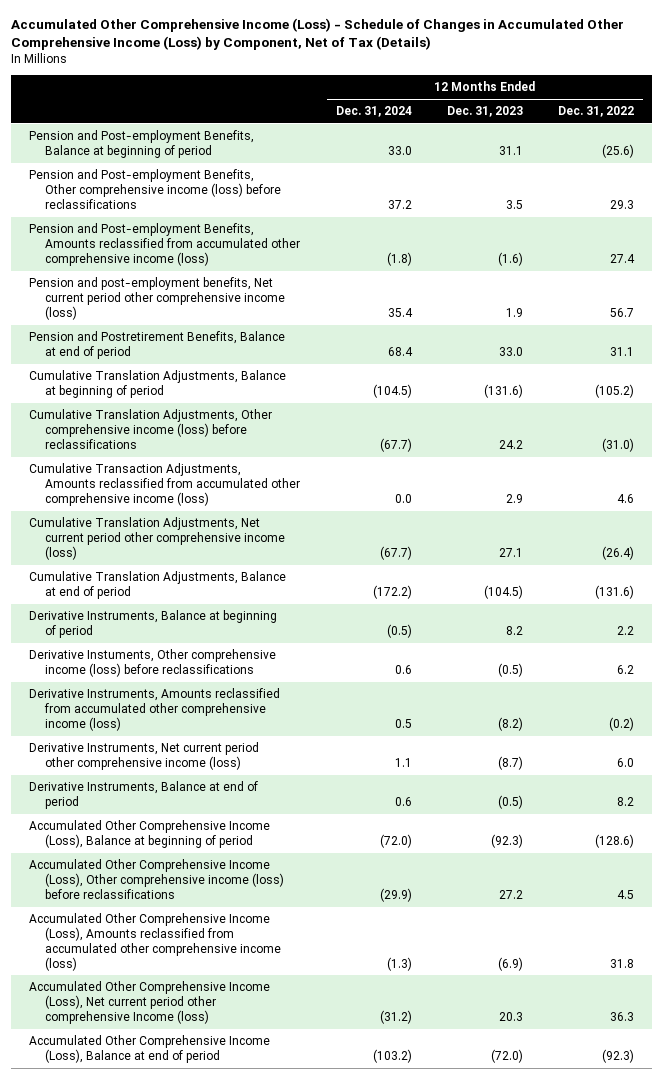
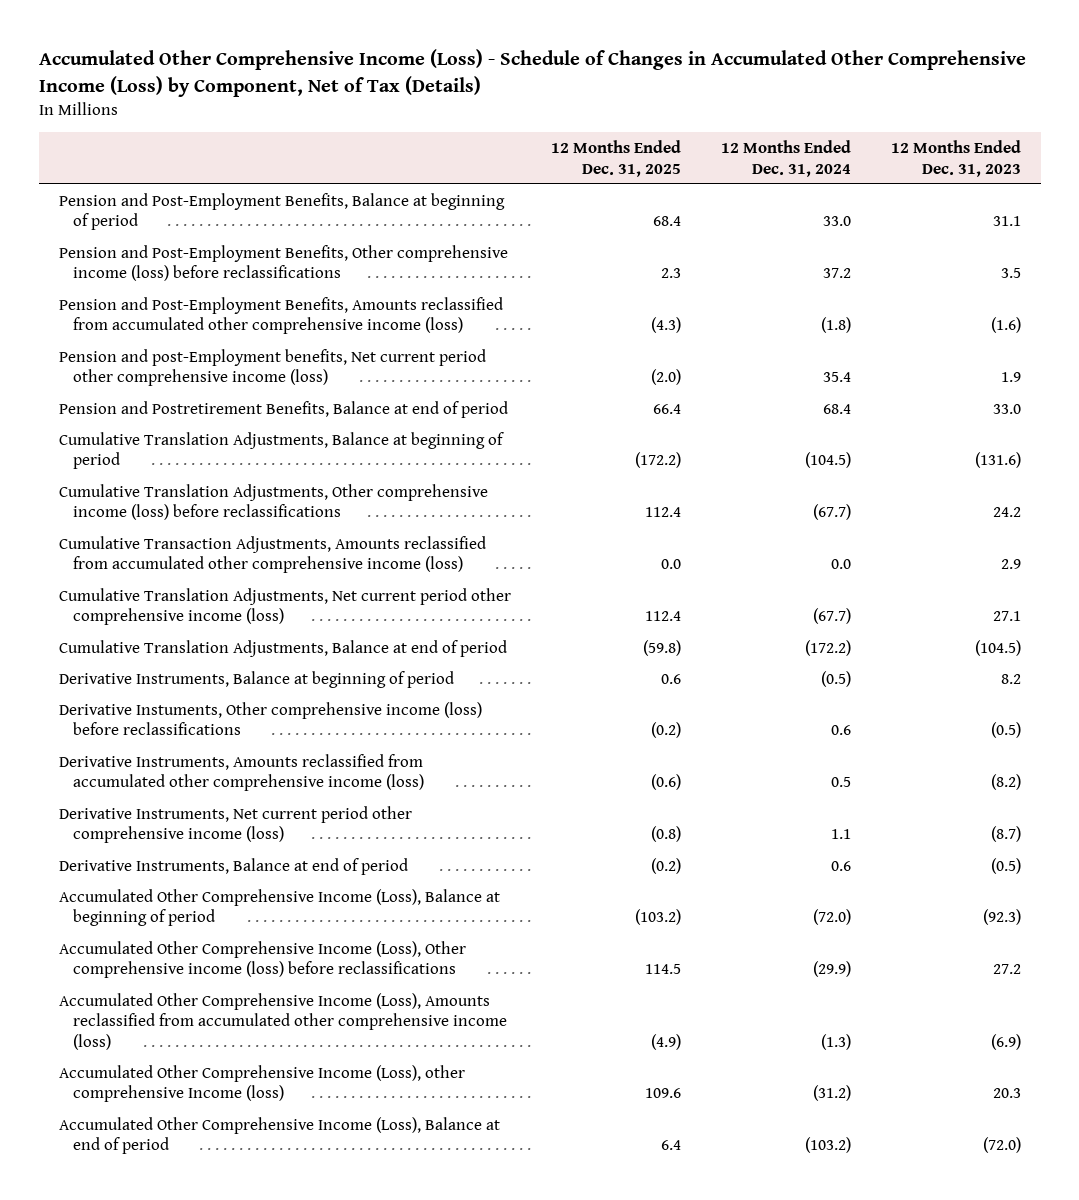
[558,106,635,118] Dec. 31, 2022 -> none
none -> [550,140,681,177] 12 Months Ended Dec. 31, 2025
[28,130,254,158] Pension and Post-employment Benefits, Balance at beginning of period -> [58,192,505,231] Pension and Post-Employment Benefits, Balance at beginning of period
[28,169,282,209] Pension and Post-employment Benefits, Other comprehensive income (loss) before reclassifications -> [58,244,508,282] Pension and Post-Employment Benefits, Other comprehensive income (loss) before reclassifications
[28,223,301,266] Pension and Post-employment Benefits, Amounts reclassified from accumulated other comprehensive income (loss) -> [58,296,503,335] Pension and Post-Employment Benefits, Amounts reclassified from accumulated other comprehensive income (loss)
[28,277,286,320] Pension and post-employment benefits, Net current period other comprehensive income (loss) -> [58,348,486,387] Pension and post-Employment benefits, Net current period other comprehensive income (loss)
[28,981,270,1024] Accumulated Other Comprehensive Income (Loss), Net current period other comprehensive Income (loss) -> [58,1064,465,1103] Accumulated Other Comprehensive Income (Loss), other comprehensive Income (loss)

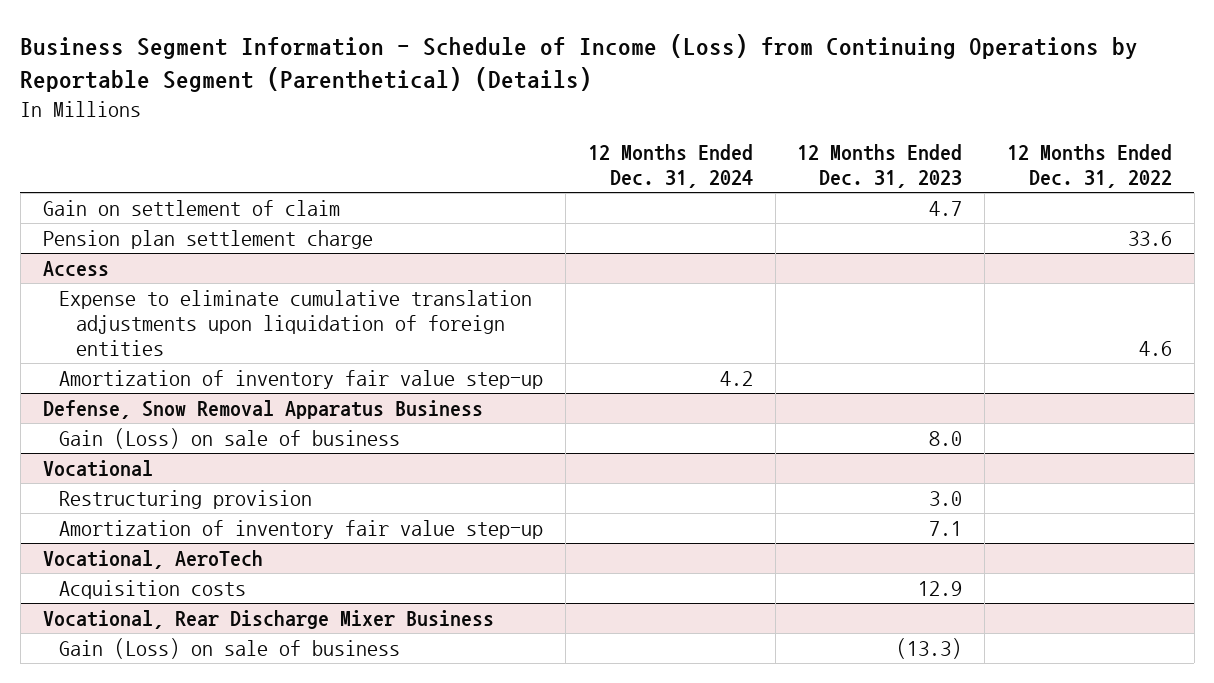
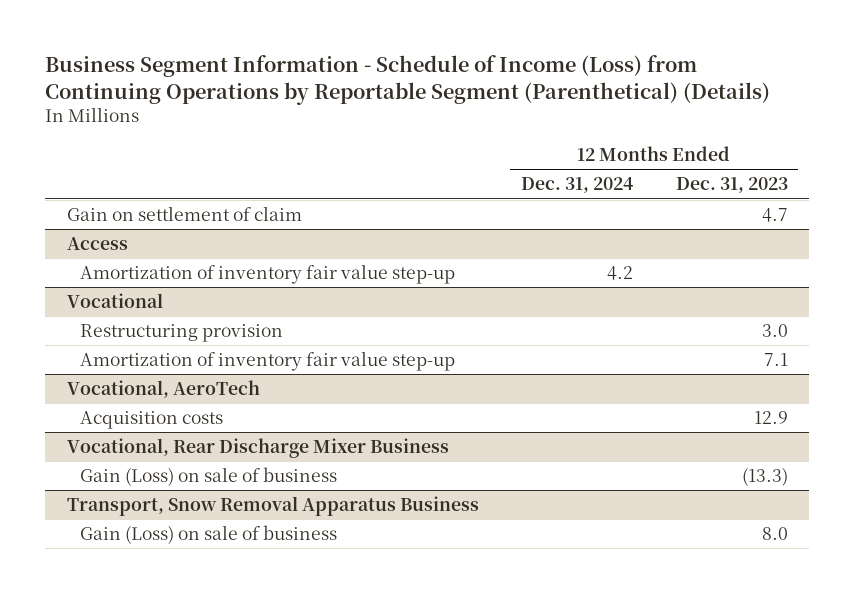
[1006,143,1172,189] 12 Months Ended Dec. 31, 2022 -> none
[42,229,373,249] Pension plan settlement charge -> none
[59,289,533,357] Expense to eliminate cumulative translation adjustments upon liquidation of foreign entities -> none
[42,399,483,419] Defense, Snow Removal Apparatus Business -> none
[59,427,401,449] Gain (Loss) on sale of business -> none
none -> [66,496,479,517] Transport, Snow Removal Apparatus Business
none -> [80,525,338,545] Gain (Loss) on sale of business

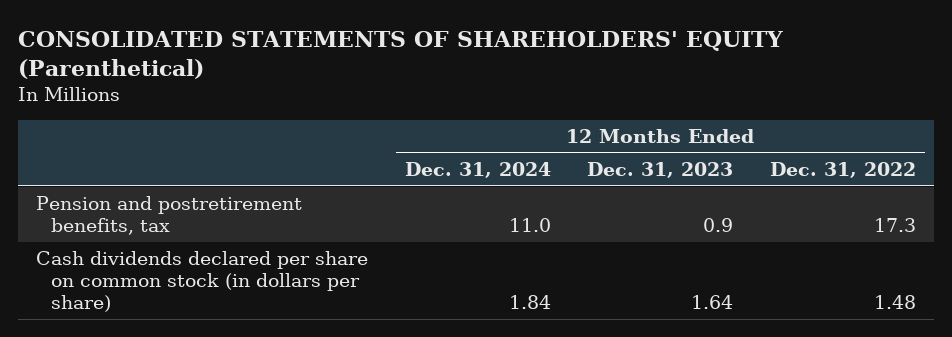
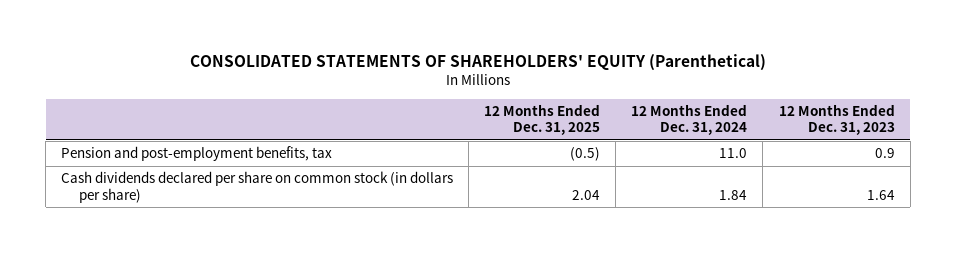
[769,162,916,179] Dec. 31, 2022 -> none
none -> [484,103,601,136] 12 Months Ended Dec. 31, 2025
[36,196,303,236] Pension and postretirement benefits, tax -> [61,146,333,162] Pension and post-employment benefits, tax

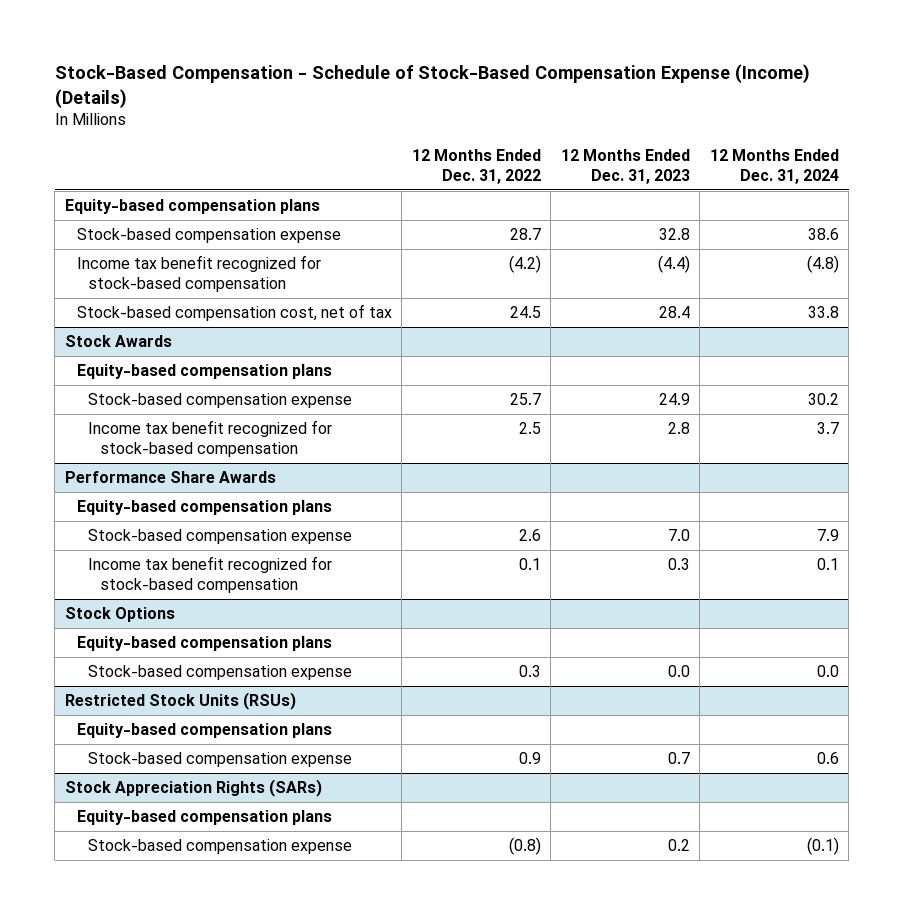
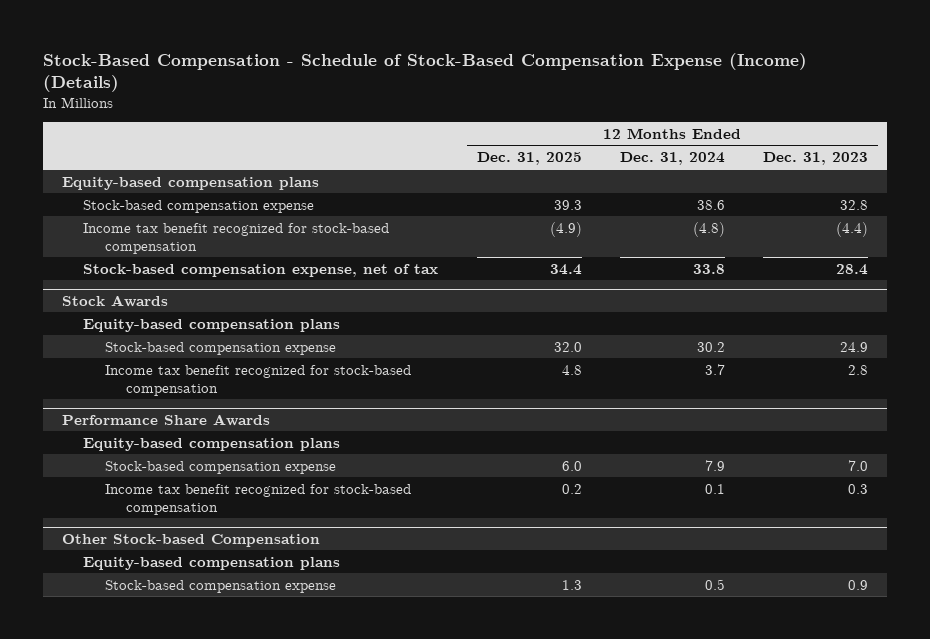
[411,149,541,184] 12 Months Ended Dec. 31, 2022 -> none
none -> [476,152,582,166] Dec. 31, 2025
[76,304,392,322] Stock-based compensation cost, net of tax -> [83,263,439,277] Stock-based compensation expense, net of tax
[64,607,175,623] Stock Options -> none
[76,636,332,652] Equity-based compensation plans -> none
[88,665,353,681] Stock-based compensation expense -> none
[64,692,296,711] Restricted Stock Units (RSUs) -> none
[76,723,332,739] Equity-based compensation plans -> none
[88,752,353,768] Stock-based compensation expense -> none
[64,779,322,798] Stock Appreciation Rights (SARs) -> none
none -> [62,533,321,547] Other Stock-based Compensation
[667,839,690,852] 0.2 -> [848,579,869,590] 0.9
[806,837,839,856] (0.1) -> [704,578,725,590] 0.5

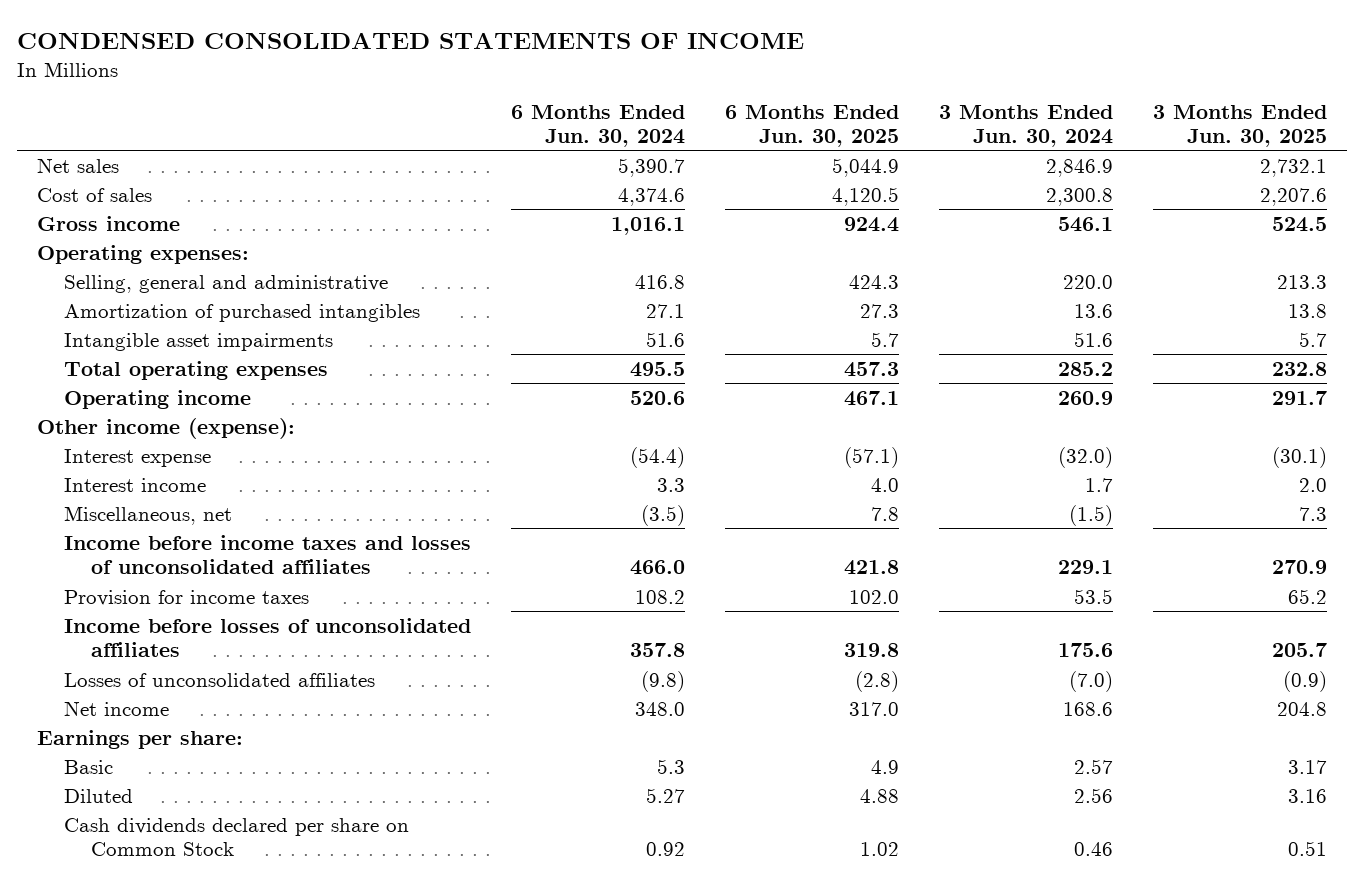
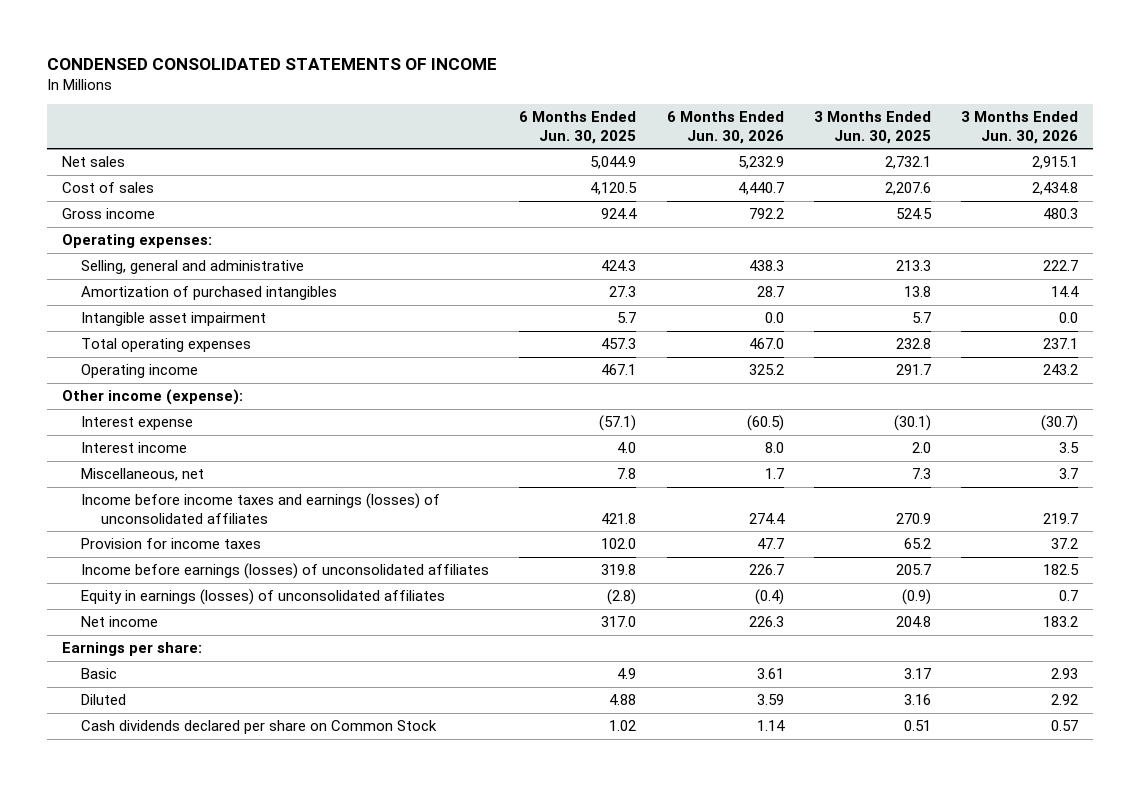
[510,104,685,147] 6 Months Ended Jun. 30, 2024 -> none
[938,104,1113,147] 3 Months Ended Jun. 30, 2024 -> none
none -> [666,111,784,144] 6 Months Ended Jun. 30, 2026
none -> [960,111,1078,144] 3 Months Ended Jun. 30, 2026
[64,332,334,351] Intangible asset impairments -> [81,312,267,327] Intangible asset impairment
[64,534,472,574] Income before income taxes and losses of unconsolidated affiliates -> [81,493,441,524] Income before income taxes and earnings (losses) of unconsolidated affiliates
[64,617,472,657] Income before losses of unconsolidated affiliates -> [81,563,490,580] Income before earnings (losses) of unconsolidated affiliates
[64,672,376,687] Losses of unconsolidated affiliates -> [81,589,446,606] Equity in earnings (losses) of unconsolidated affiliates

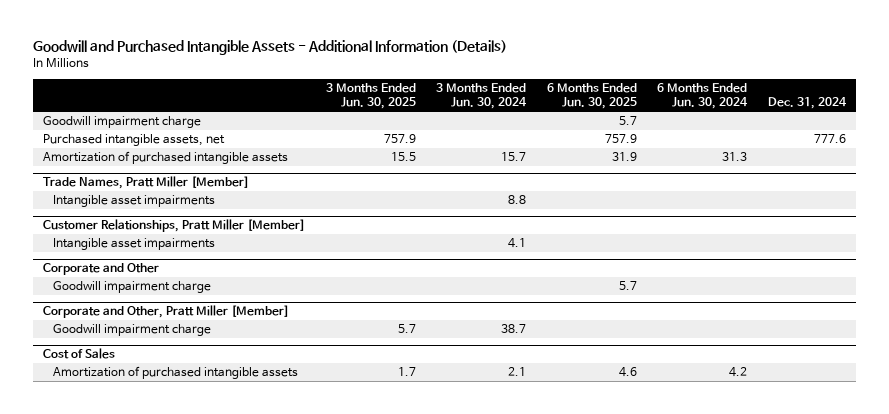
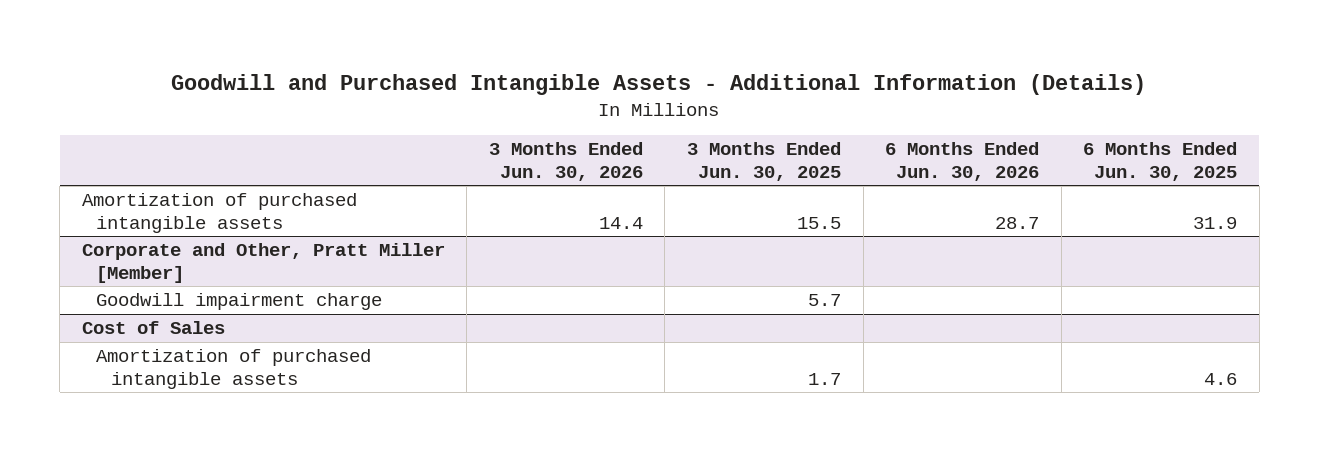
[436,83,528,110] 3 Months Ended Jun. 30, 2024 -> none
[657,83,749,110] 6 Months Ended Jun. 30, 2024 -> none
[767,97,847,110] Dec. 31, 2024 -> none
none -> [488,141,643,181] 3 Months Ended Jun. 30, 2026
none -> [885,141,1040,181] 6 Months Ended Jun. 30, 2026
[43,116,202,129] Goodwill impairment charge -> none
[43,134,226,147] Purchased intangible assets, net -> none
[43,176,250,190] Trade Names, Pratt Miller [Member] -> none
[53,195,216,208] Intangible asset impairments -> none
[43,219,306,233] Customer Relationships, Pratt Miller [Member] -> none
[53,238,216,251] Intangible asset impairments -> none
[43,263,160,276] Corporate and Other -> none
[53,281,212,294] Goodwill impairment charge -> none

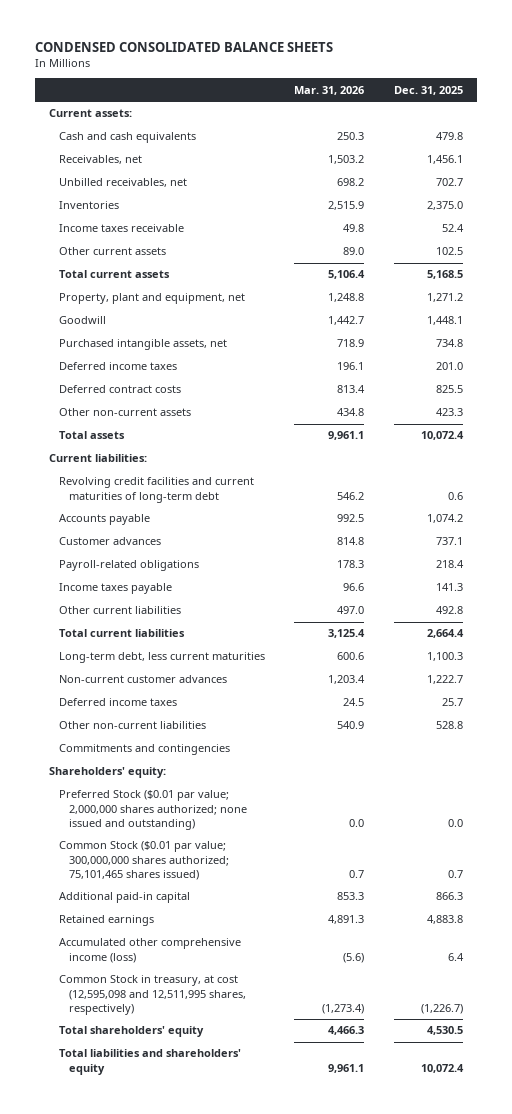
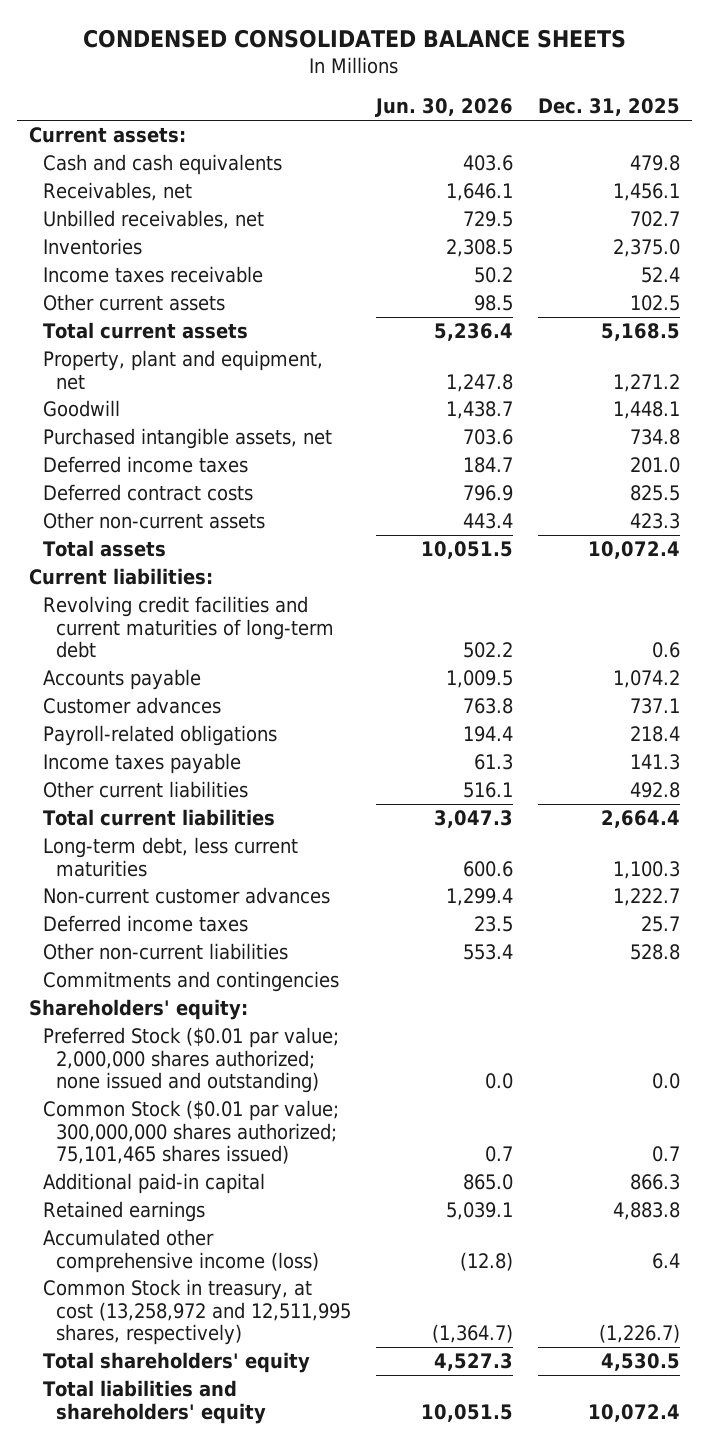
[294,85,365,95] Mar. 31, 2026 -> none
none -> [374,98,513,118] Jun. 30, 2026
[59,975,246,1016] Common Stock in treasury, at cost (12,595,098 and 12,511,995 shares, respectively) -> [42,1278,352,1346] Common Stock in treasury, at cost (13,258,972 and 12,511,995 shares, respectively)

